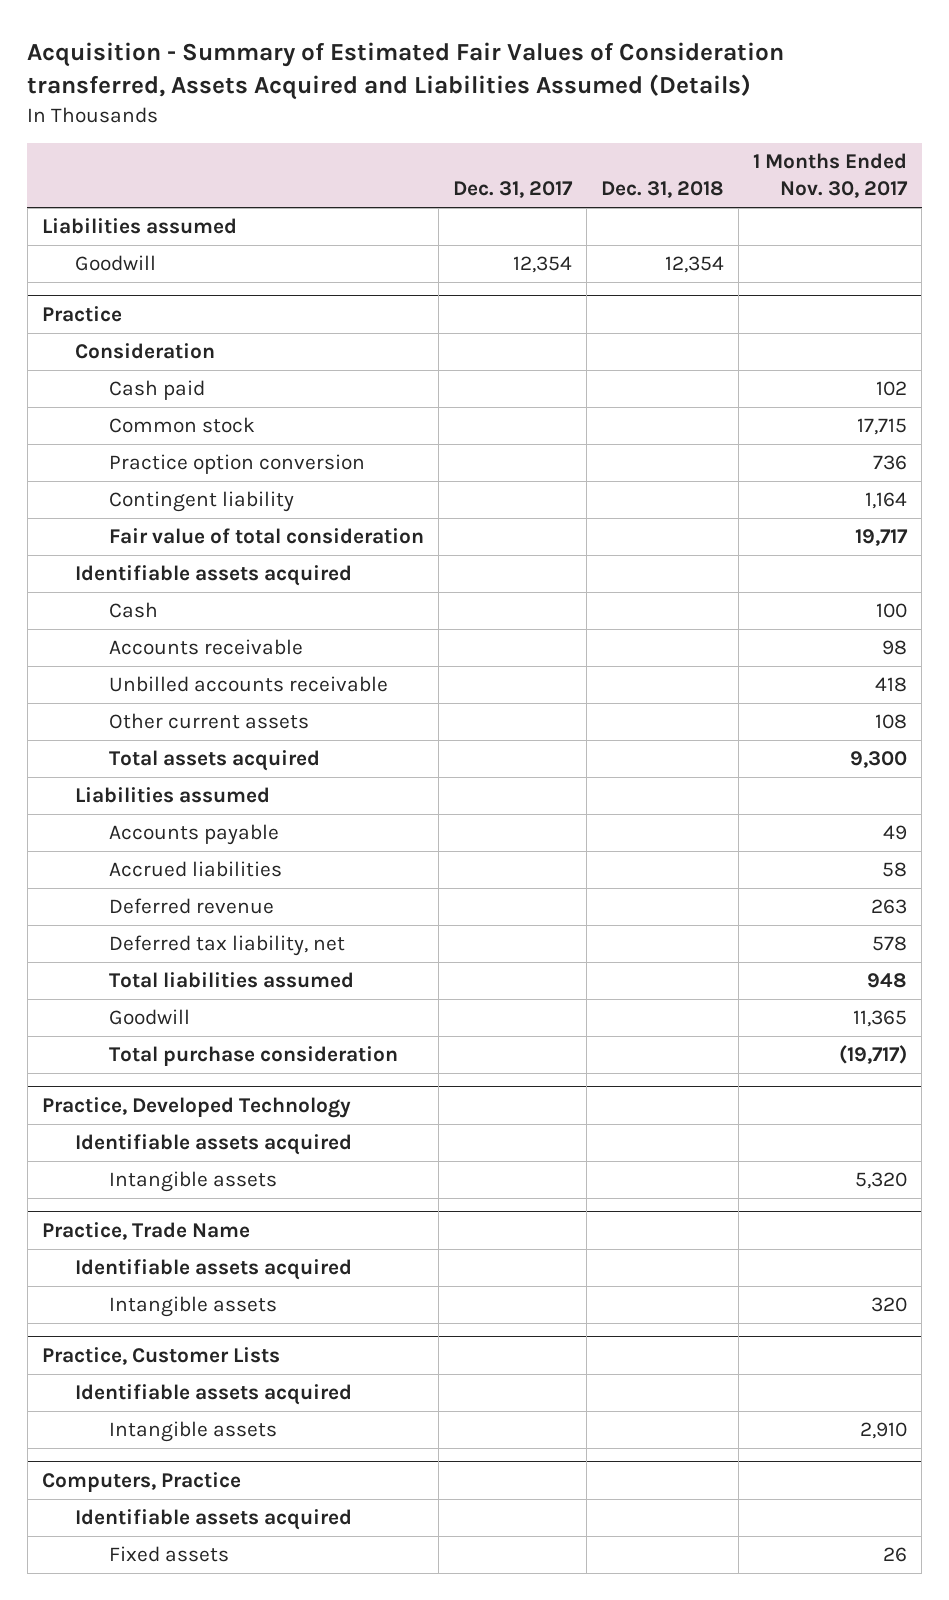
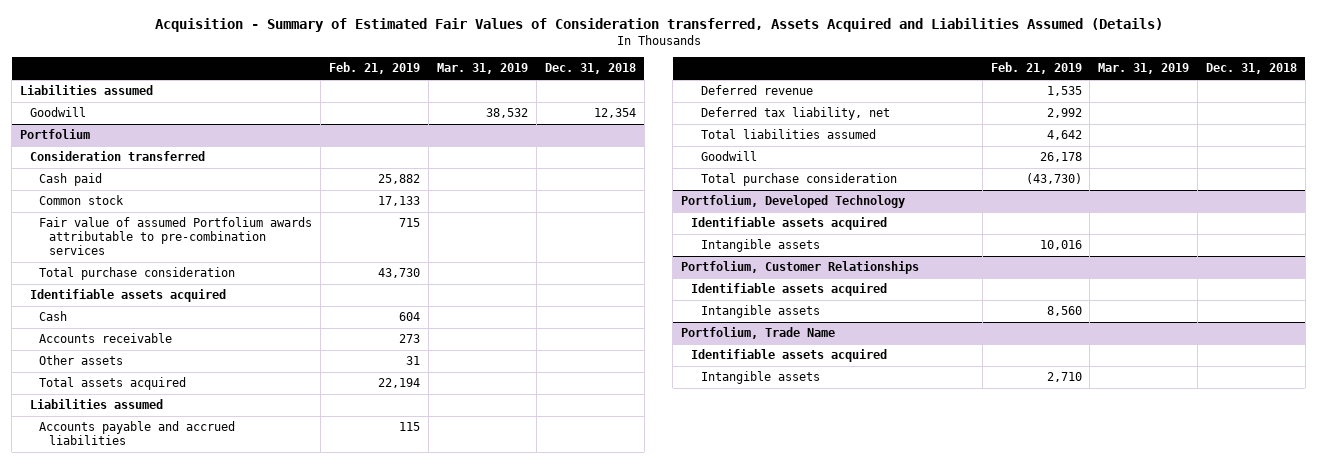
[452,181,573,199] Dec. 31, 2017 -> none
[753,153,909,199] 1 Months Ended Nov. 30, 2017 -> none
none -> [329,62,421,75] Feb. 21, 2019
none -> [436,63,528,75] Mar. 31, 2019
[41,305,122,322] Practice -> none
[75,343,216,360] Consideration -> none
[108,380,205,401] Cash paid -> none
[108,417,255,434] Common stock -> none
[108,454,365,475] Practice option conversion -> none
[108,491,294,513] Contingent liability -> none
[108,528,424,545] Fair value of total consideration -> none
[75,565,353,587] Identifiable assets acquired -> none
[108,602,158,619] Cash -> none
[108,639,303,656] Accounts receivable -> none
[108,676,388,693] Unbilled accounts receivable -> none
[108,713,309,730] Other current assets -> none
[108,750,320,772] Total assets acquired -> none
[75,787,271,804] Liabilities assumed -> none
[108,824,279,846] Accounts payable -> none
[108,861,282,878] Accrued liabilities -> none
[108,898,274,915] Deferred revenue -> none
[108,935,345,957] Deferred tax liability, net -> none
[108,972,354,989] Total liabilities assumed -> none
[108,1009,190,1026] Goodwill -> none
[108,1046,398,1067] Total purchase consideration -> none
none -> [19,129,90,140] Portfolium
none -> [29,151,205,162] Consideration transferred
none -> [39,173,103,187] Cash paid
none -> [39,195,125,206] Common stock
none -> [39,217,313,255] Fair value of assumed Portfolium awards attributable to pre-combination services
none -> [39,267,236,281] Total purchase consideration
none -> [29,289,226,303] Identifiable assets acquired
none -> [39,311,68,322] Cash
none -> [39,333,173,344] Accounts receivable
none -> [39,355,124,366] Other assets
none -> [39,377,187,391] Total assets acquired
none -> [29,399,163,410] Liabilities assumed
none -> [39,421,236,446] Accounts payable and accrued liabilities
none -> [700,85,813,96] Deferred revenue
none -> [700,107,890,121] Deferred tax liability, net
none -> [700,129,876,140] Total liabilities assumed
none -> [700,151,757,162] Goodwill
none -> [700,173,897,187] Total purchase consideration
[41,1096,351,1118] Practice, Developed Technology -> [681,195,906,209] Portfolium, Developed Technology
none -> [681,261,920,275] Portfolium, Customer Relationships
none -> [691,283,888,297] Identifiable assets acquired
none -> [700,305,820,319] Intangible assets
[41,1221,250,1240] Practice, Trade Name -> [681,327,836,340] Portfolium, Trade Name
[41,1346,280,1365] Practice, Customer Lists -> none
[75,1384,353,1406] Identifiable assets acquired -> none
[108,1421,277,1443] Intangible assets -> none
[41,1471,241,1492] Computers, Practice -> none
[75,1509,353,1531] Identifiable assets acquired -> none
[108,1546,229,1563] Fixed assets -> none

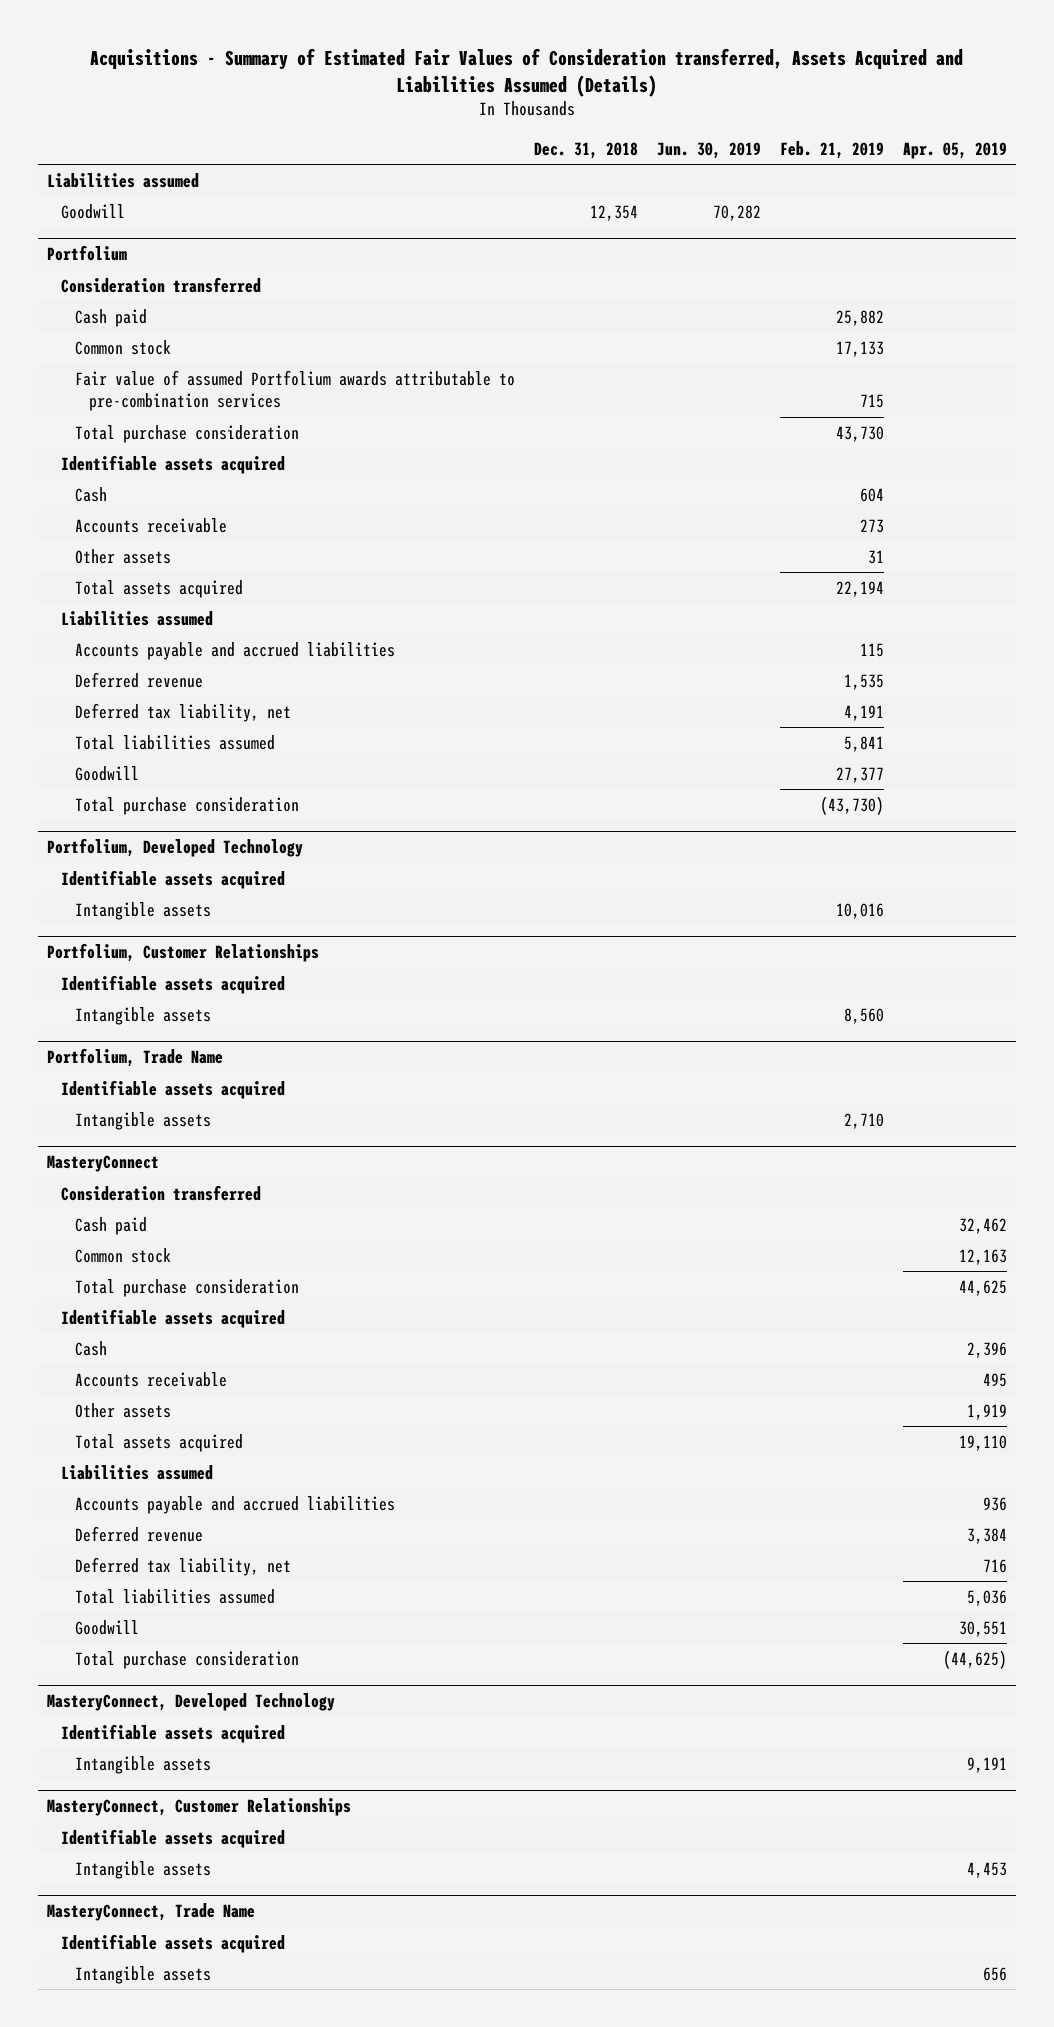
[154,18,1163,33] Acquisition - Summary of Estimated Fair Values of Consideration transferred, Assets Acquired and Liabilities Assumed (Details) -> [89,47,963,97] Acquisitions - Summary of Estimated Fair Values of Consideration transferred, Assets Acquired and Liabilities Assumed (Details)
[436,63,528,75] Mar. 31, 2019 -> none
none -> [656,141,761,159] Jun. 30, 2019
none -> [902,141,1007,159] Apr. 05, 2019
[1046,108,1082,119] 2,992 -> [843,704,884,721] 4,191
[1046,130,1082,141] 4,642 -> [843,735,884,752] 5,841
[1039,152,1082,163] 26,178 -> [835,766,884,783] 27,377
none -> [47,1154,160,1172] MasteryConnect
none -> [61,1184,262,1201] Consideration transferred
none -> [75,1216,148,1235] Cash paid
none -> [75,1247,172,1263] Common stock
none -> [75,1278,300,1297] Total purchase consideration
none -> [61,1308,286,1328] Identifiable assets acquired
none -> [75,1340,108,1356] Cash
none -> [75,1371,228,1387] Accounts receivable
none -> [75,1402,172,1418] Other assets
none -> [75,1433,244,1452] Total assets acquired
none -> [61,1464,214,1480] Liabilities assumed
none -> [75,1495,396,1514] Accounts payable and accrued liabilities
none -> [75,1525,204,1542] Deferred revenue
none -> [75,1556,292,1576] Deferred tax liability, net
none -> [75,1588,276,1604] Total liabilities assumed
none -> [75,1619,140,1635] Goodwill
none -> [75,1650,300,1669] Total purchase consideration
none -> [47,1692,336,1711] MasteryConnect, Developed Technology
none -> [61,1723,286,1743] Identifiable assets acquired
none -> [75,1755,212,1774] Intangible assets
none -> [47,1797,352,1816] MasteryConnect, Customer Relationships
none -> [61,1828,286,1848] Identifiable assets acquired
none -> [75,1860,212,1879] Intangible assets
none -> [47,1902,256,1921] MasteryConnect, Trade Name
none -> [61,1933,286,1953] Identifiable assets acquired
none -> [75,1965,212,1984] Intangible assets

